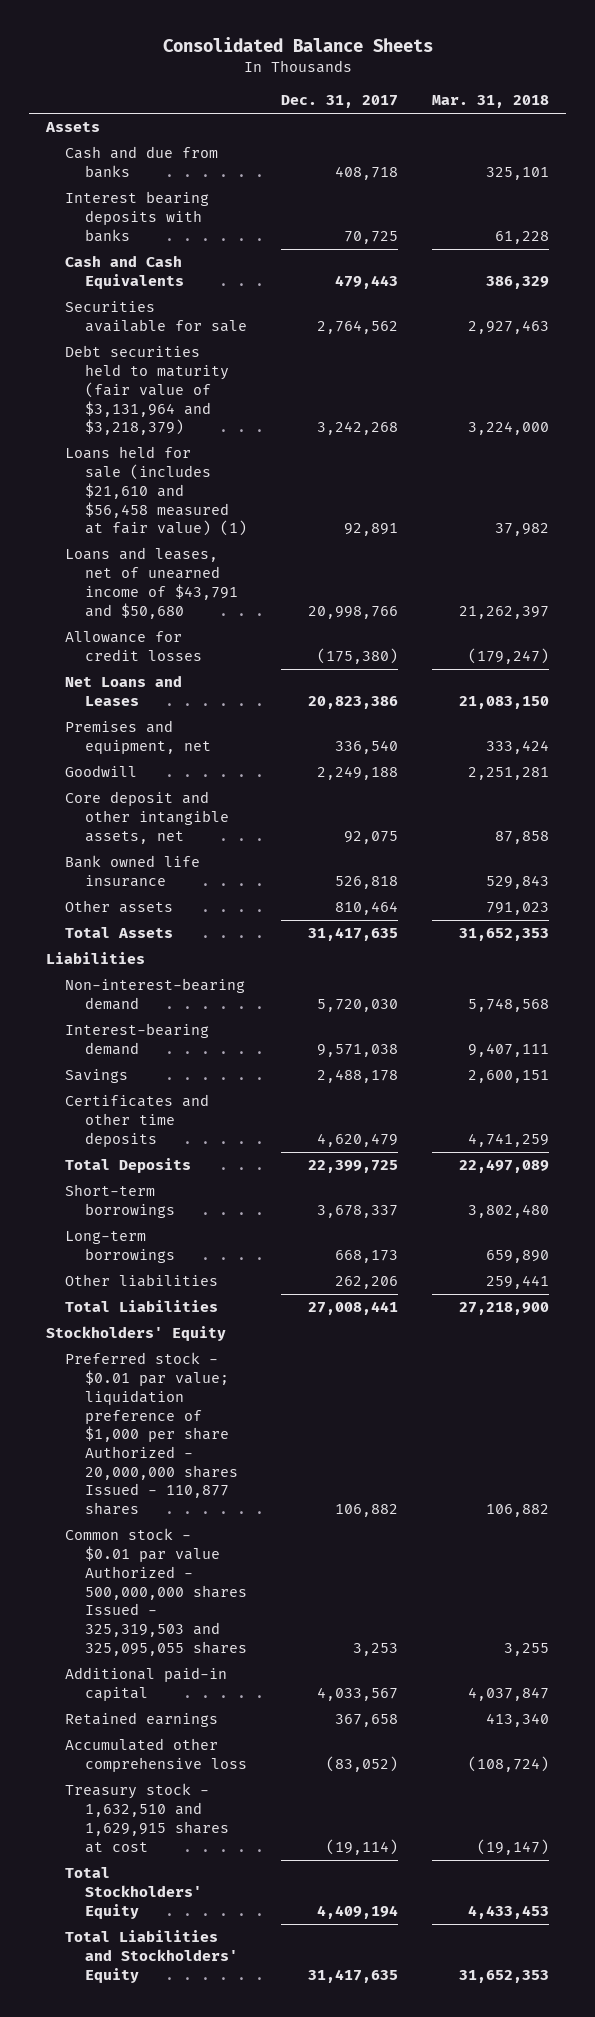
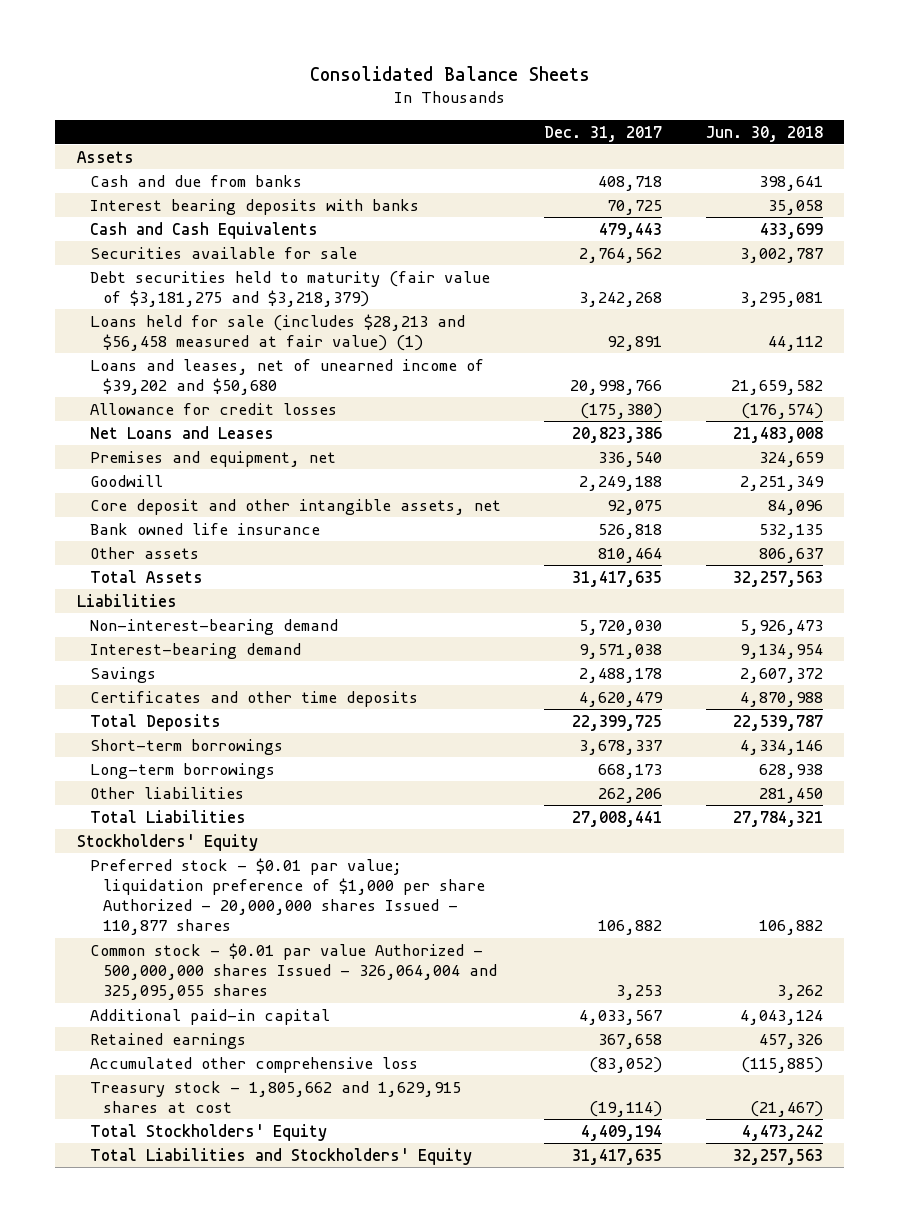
[431,95,549,109] Mar. 31, 2018 -> none
none -> [705,125,823,142] Jun. 30, 2018
[65,345,229,436] Debt securities held to maturity (fair value of $3,131,964 and $3,218,379) -> [89,270,490,307] Debt securities held to maturity (fair value of $3,181,275 and $3,218,379)
[65,446,247,537] Loans held for sale (includes $21,610 and $56,458 measured at fair value) (1) -> [89,313,465,351] Loans held for sale (includes $28,213 and $56,458 measured at fair value) (1)
[65,547,238,619] Loans and leases, net of unearned income of $43,791 and $50,680 -> [89,358,484,395] Loans and leases, net of unearned income of $39,202 and $50,680
[65,1528,247,1656] Common stock - $0.01 par value Authorized - 500,000,000 shares Issued - 325,319,503 and 325,095,055 shares -> [89,942,497,1001] Common stock - $0.01 par value Authorized - 500,000,000 shares Issued - 326,064,004 and 325,095,055 shares
[65,1783,229,1853] Treasury stock - 1,632,510 and 1,629,915 shares at cost -> [89,1080,461,1113] Treasury stock - 1,805,662 and 1,629,915 shares at cost

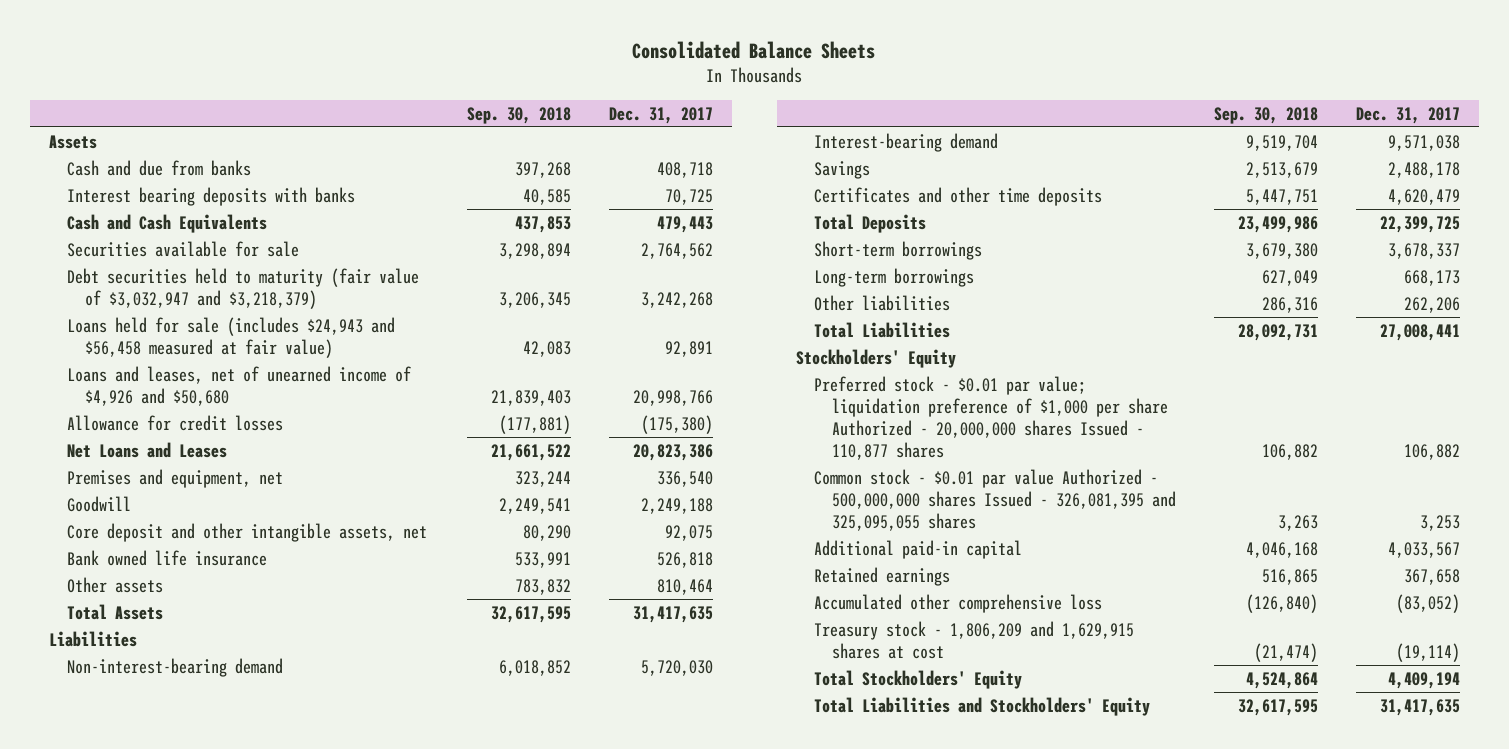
[705,125,823,142] Jun. 30, 2018 -> none
none -> [467,106,572,124] Sep. 30, 2018
[89,270,490,307] Debt securities held to maturity (fair value of $3,181,275 and $3,218,379) -> [67,267,420,309] Debt securities held to maturity (fair value of $3,032,947 and $3,218,379)
[89,313,465,351] Loans held for sale (includes $28,213 and $56,458 measured at fair value) (1) -> [67,316,396,358] Loans held for sale (includes $24,943 and $56,458 measured at fair value)
[89,358,484,395] Loans and leases, net of unearned income of $39,202 and $50,680 -> [67,365,412,406] Loans and leases, net of unearned income of $4,926 and $50,680
[89,942,497,1001] Common stock - $0.01 par value Authorized - 500,000,000 shares Issued - 326,064,004 and 325,095,055 shares -> [814,468,1177,531] Common stock - $0.01 par value Authorized - 500,000,000 shares Issued - 326,081,395 and 325,095,055 shares
[89,1080,461,1113] Treasury stock - 1,805,662 and 1,629,915 shares at cost -> [814,620,1135,659] Treasury stock - 1,806,209 and 1,629,915 shares at cost

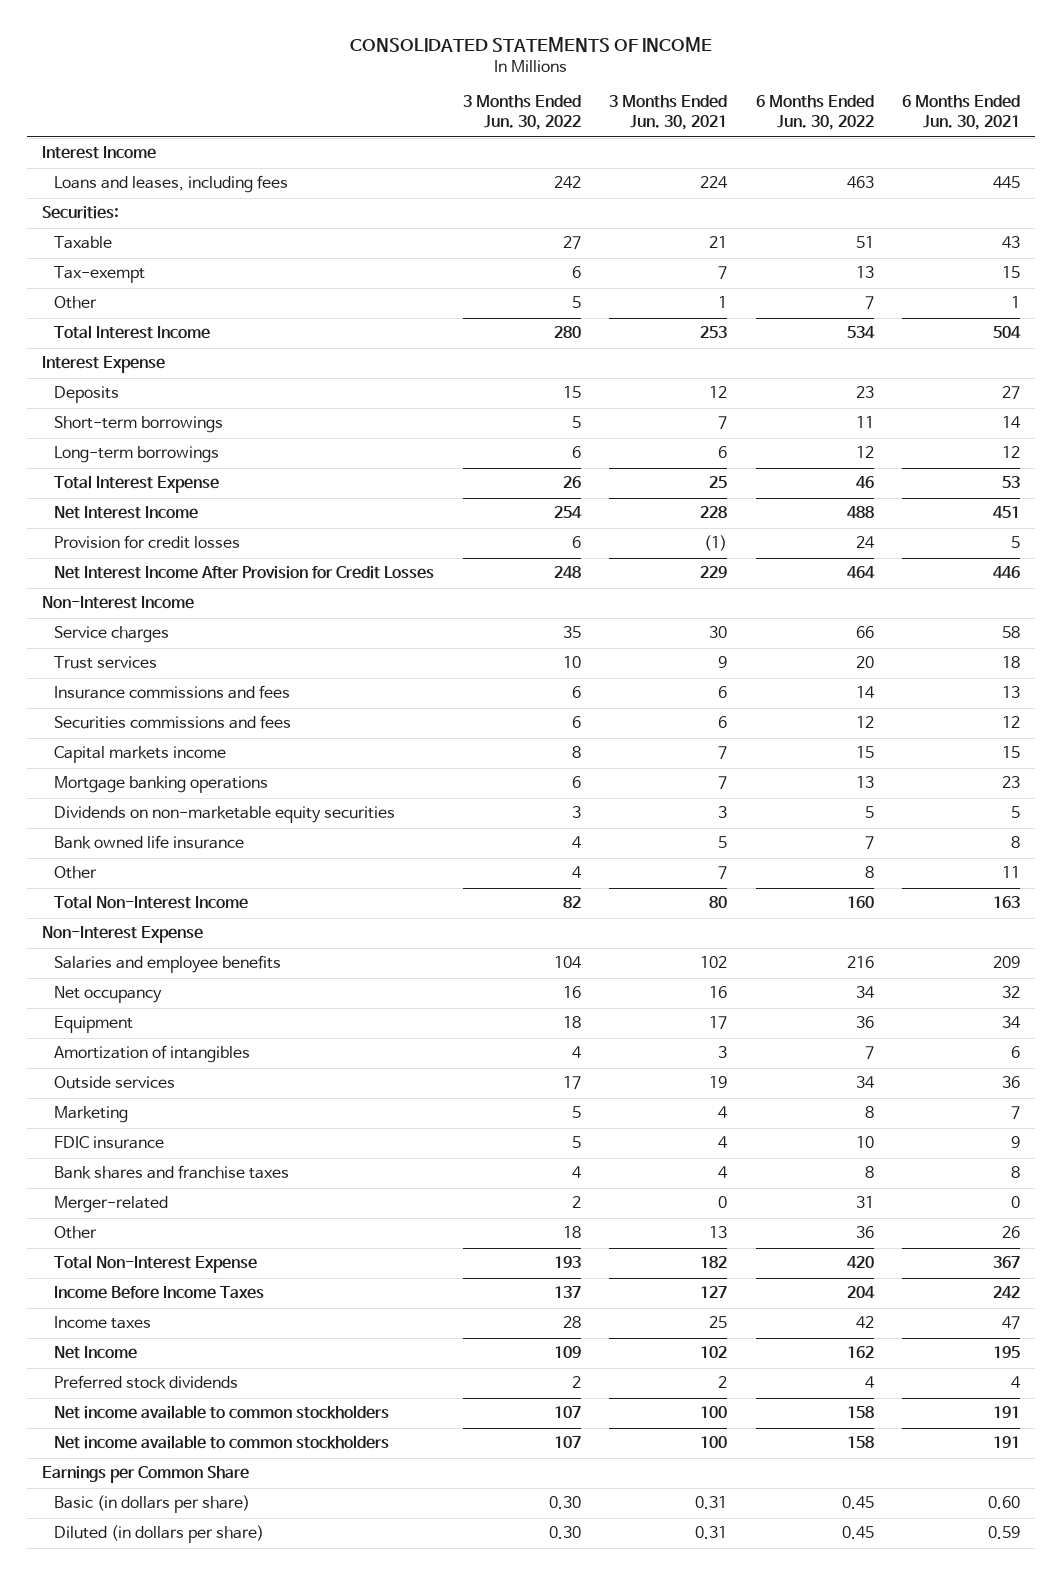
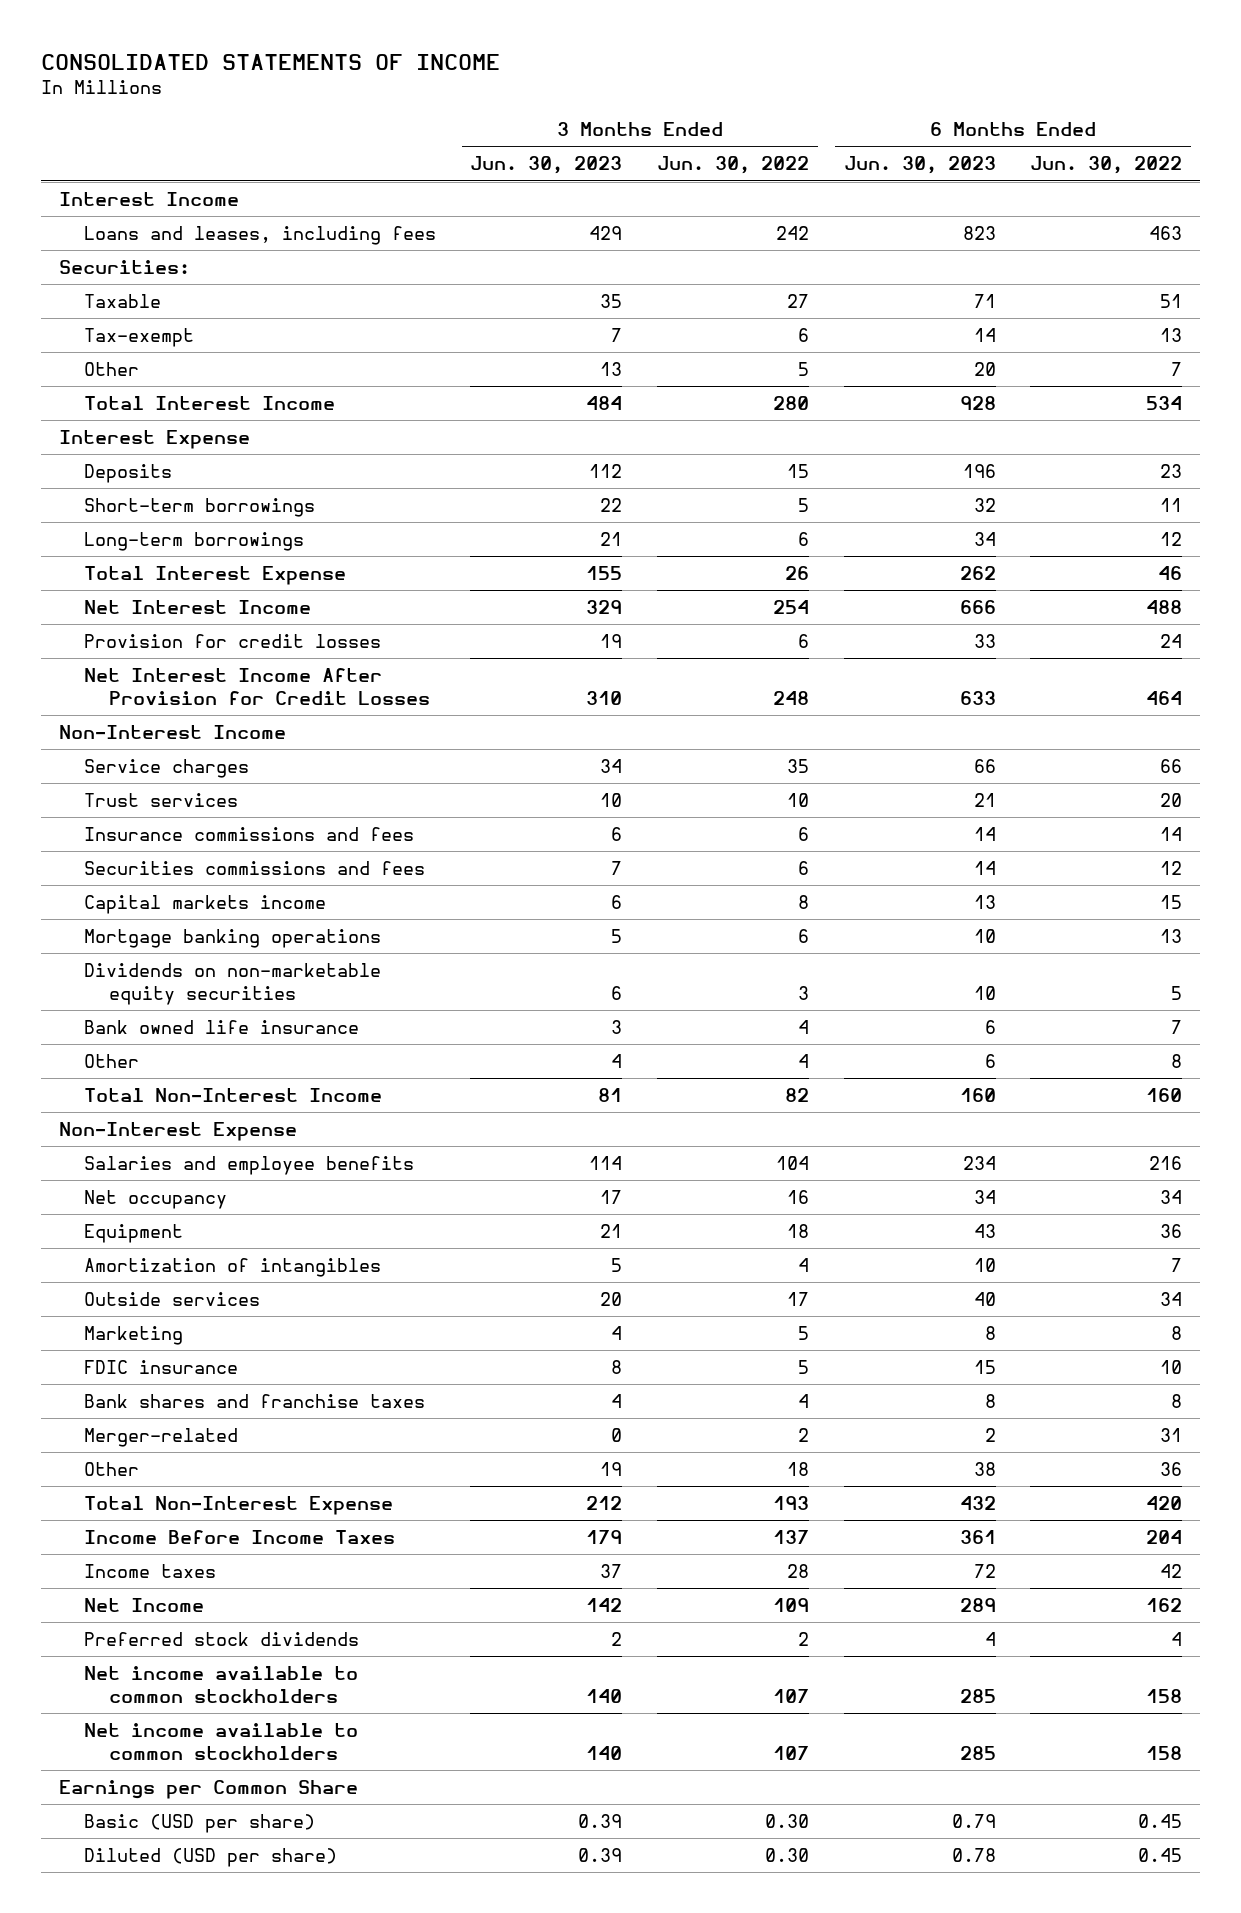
[609,95,728,131] 3 Months Ended Jun. 30, 2021 -> none
[902,95,1021,131] 6 Months Ended Jun. 30, 2021 -> none
none -> [470,156,623,175] Jun. 30, 2023
none -> [843,156,996,175] Jun. 30, 2023
[54,1495,251,1514] Basic (in dollars per share) -> [83,1814,315,1834] Basic (USD per share)
[54,1525,265,1544] Diluted (in dollars per share) -> [83,1848,337,1868] Diluted (USD per share)

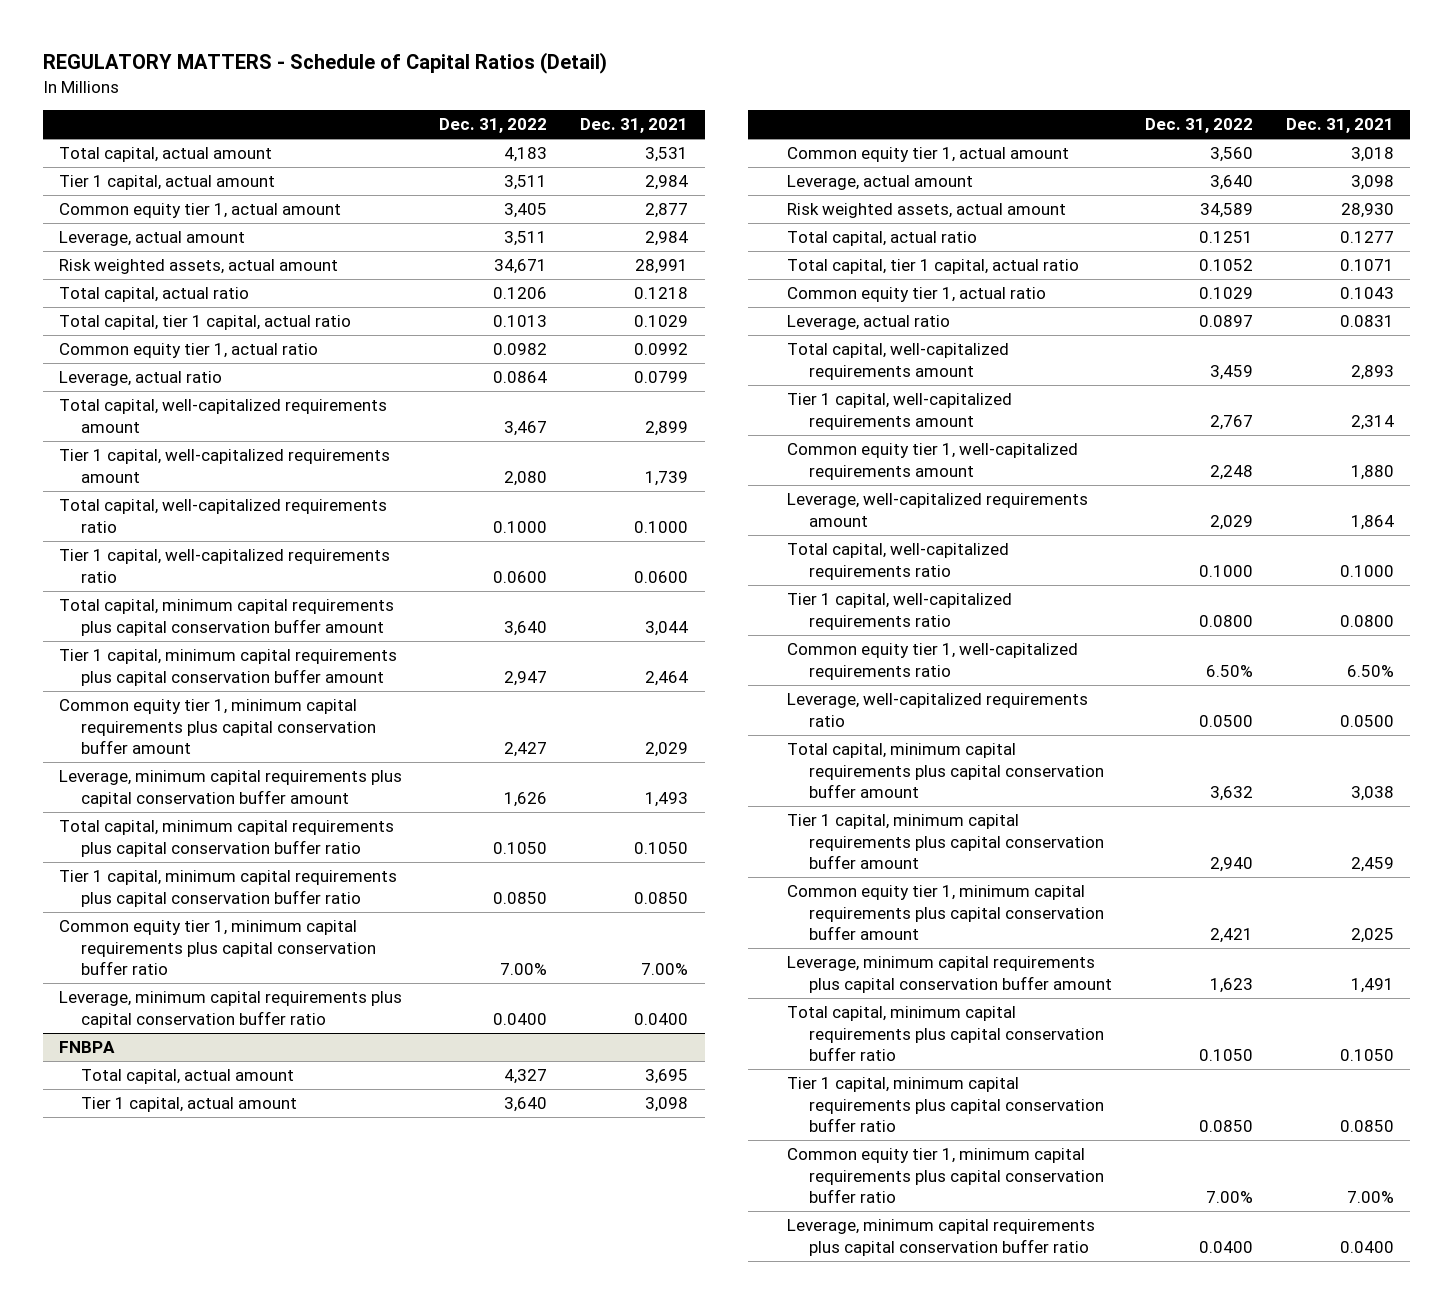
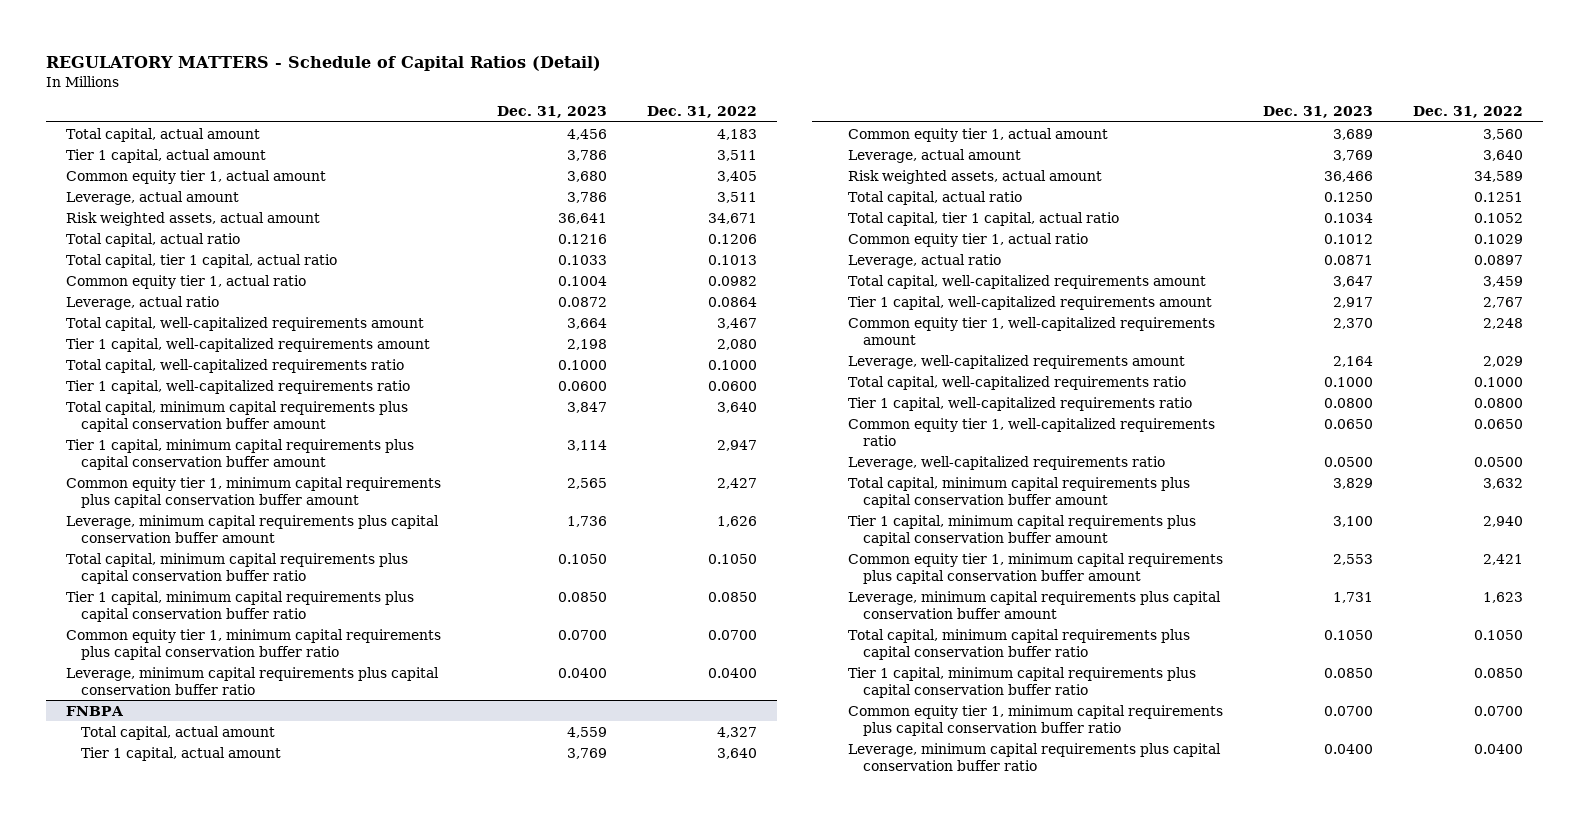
[580,118,689,134] Dec. 31, 2021 -> none
none -> [496,106,607,119] Dec. 31, 2023
[500,962,548,975] 7.00% -> [707,629,757,640] 0.0700
[1205,664,1253,677] 6.50% -> [1474,418,1524,429] 0.0650
[1205,1190,1253,1203] 7.00% -> [1474,705,1524,716] 0.0700

